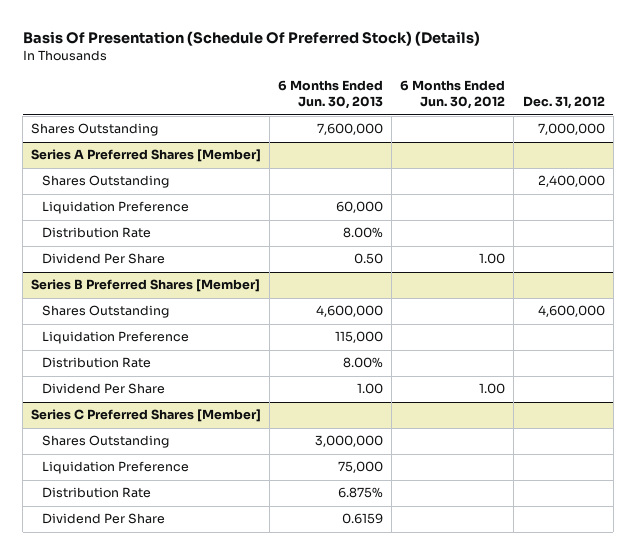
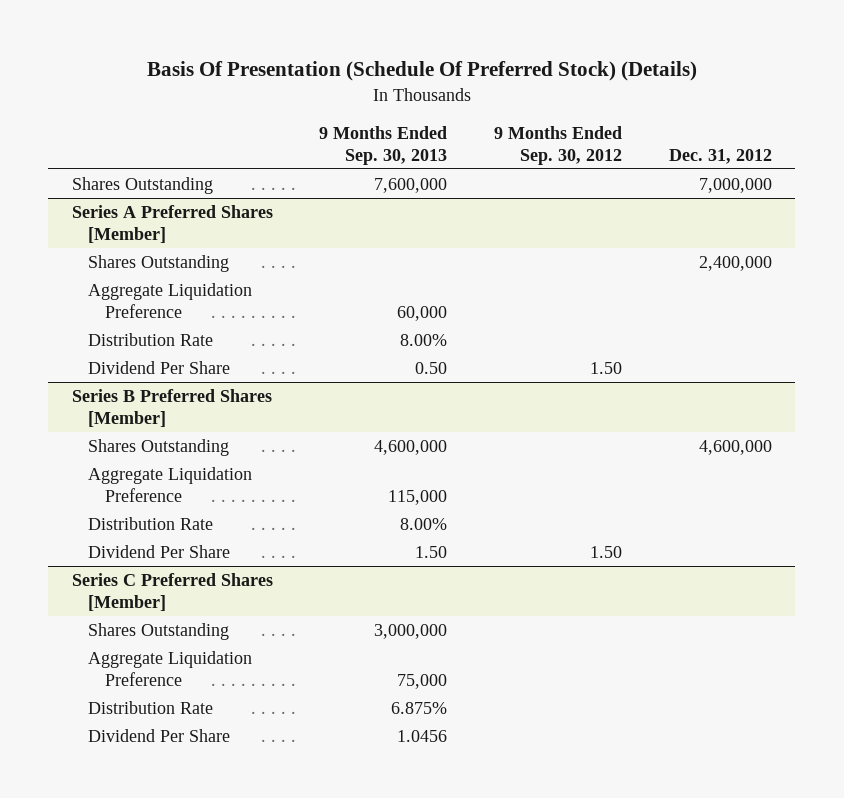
[278,80,384,110] 6 Months Ended Jun. 30, 2013 -> none
[400,80,506,110] 6 Months Ended Jun. 30, 2012 -> none
none -> [319,125,448,165] 9 Months Ended Sep. 30, 2013
none -> [494,125,623,165] 9 Months Ended Sep. 30, 2012
[41,201,189,215] Liquidation Preference -> [88,282,253,318] Aggregate Liquidation Preference
[41,331,189,345] Liquidation Preference -> [88,466,253,502] Aggregate Liquidation Preference
[41,461,189,475] Liquidation Preference -> [88,650,253,686] Aggregate Liquidation Preference

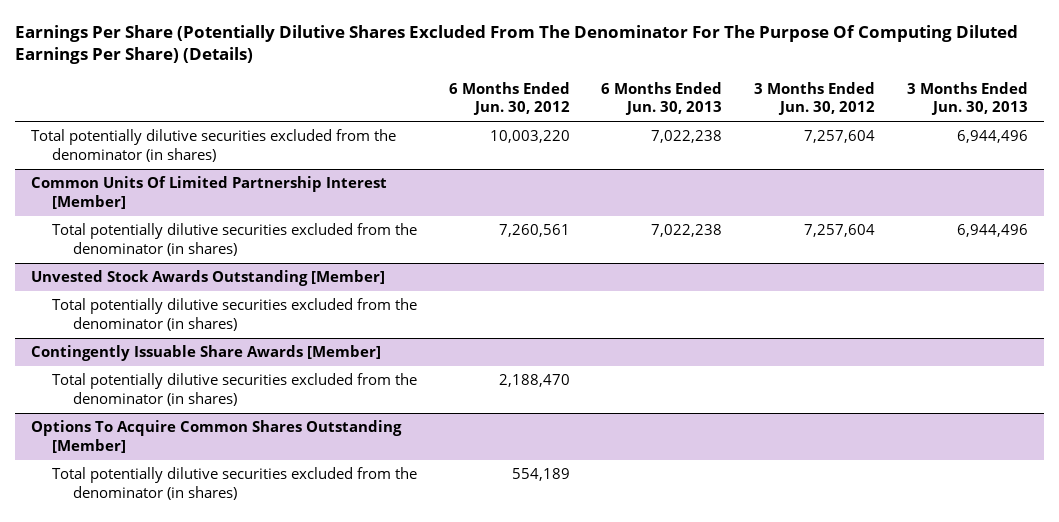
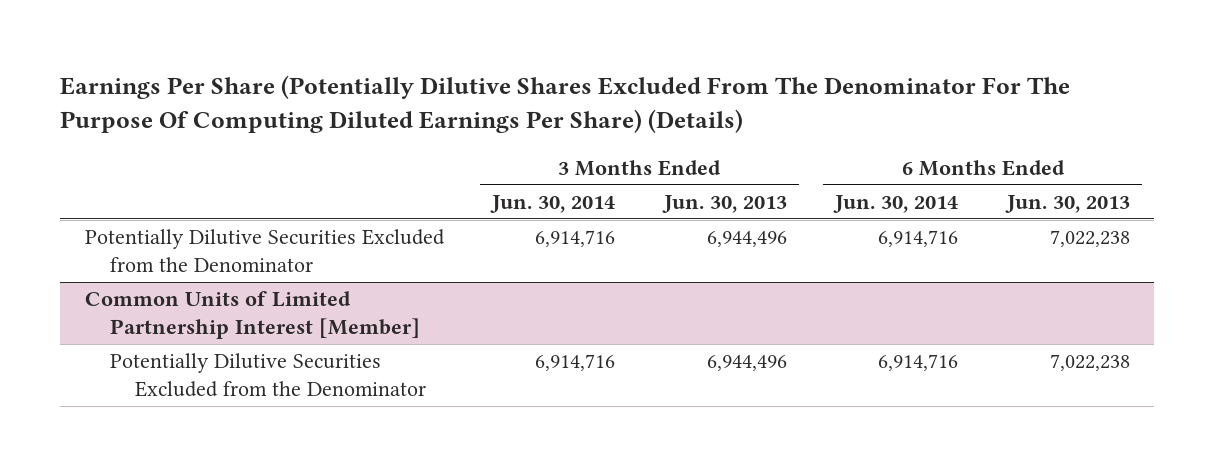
[448,82,570,116] 6 Months Ended Jun. 30, 2012 -> none
[754,82,876,116] 3 Months Ended Jun. 30, 2012 -> none
none -> [490,194,616,213] Jun. 30, 2014
none -> [833,194,959,213] Jun. 30, 2014
[31,270,386,287] Unvested Stock Awards Outstanding [Member] -> none
[52,298,418,331] Total potentially dilutive securities excluded from the denominator (in shares) -> none
[31,345,382,362] Contingently Issuable Share Awards [Member] -> none
[52,373,418,406] Total potentially dilutive securities excluded from the denominator (in shares) -> none
[31,420,403,453] Options To Acquire Common Shares Outstanding [Member] -> none
[52,467,418,500] Total potentially dilutive securities excluded from the denominator (in shares) -> none
[31,129,397,162] Total potentially dilutive securities excluded from the denominator (in shares) -> [84,229,445,273] Potentially Dilutive Securities Excluded from the Denominator
[31,176,388,209] Common Units Of Limited Partnership Interest [Member] -> [84,291,421,340] Common Units of Limited Partnership Interest [Member]
[52,223,418,256] Total potentially dilutive securities excluded from the denominator (in shares) -> [110,353,427,398] Potentially Dilutive Securities Excluded from the Denominator

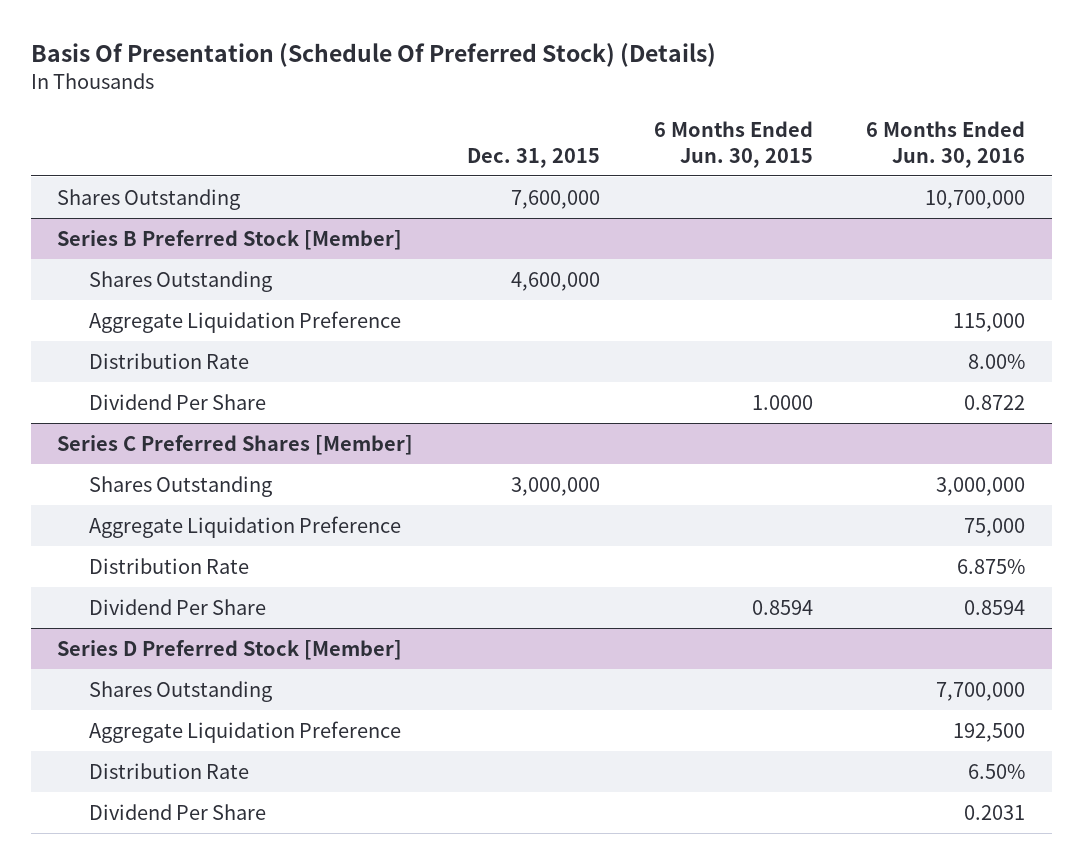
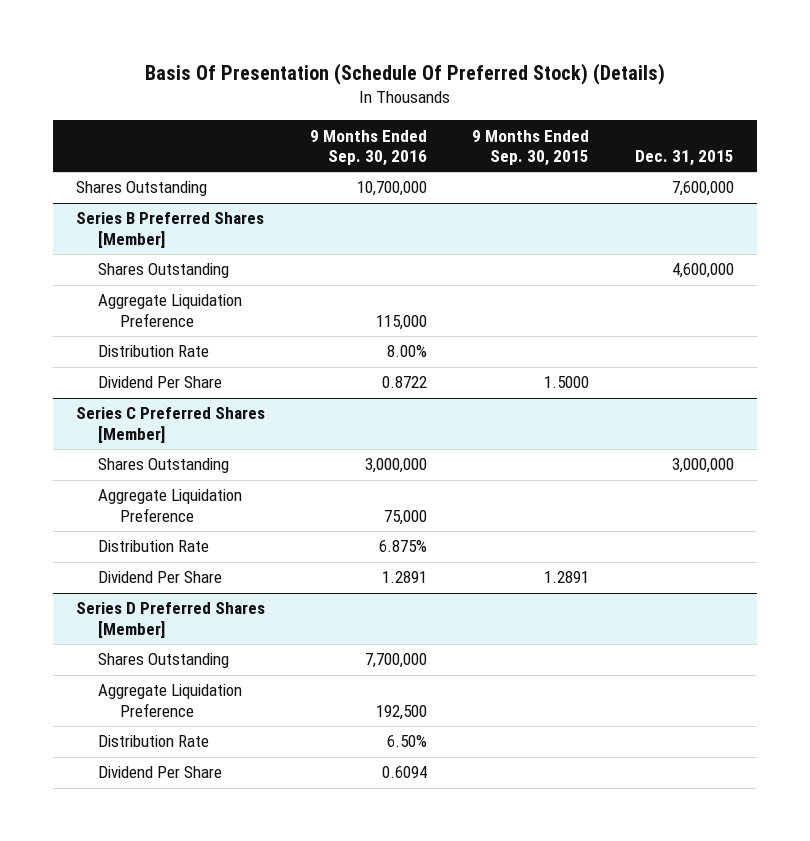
[653,120,813,168] 6 Months Ended Jun. 30, 2015 -> none
[866,120,1026,168] 6 Months Ended Jun. 30, 2016 -> none
none -> [310,129,428,167] 9 Months Ended Sep. 30, 2016
none -> [472,129,590,167] 9 Months Ended Sep. 30, 2015
[57,229,403,250] Series B Preferred Stock [Member] -> [75,212,264,249] Series B Preferred Shares [Member]
[57,639,403,660] Series D Preferred Stock [Member] -> [75,602,265,639] Series D Preferred Shares [Member]

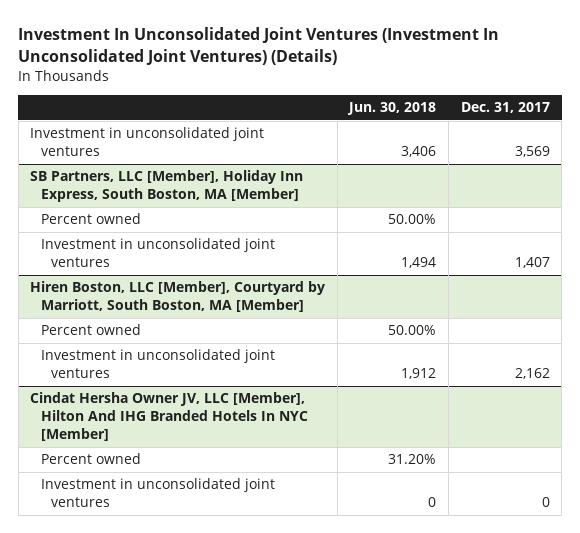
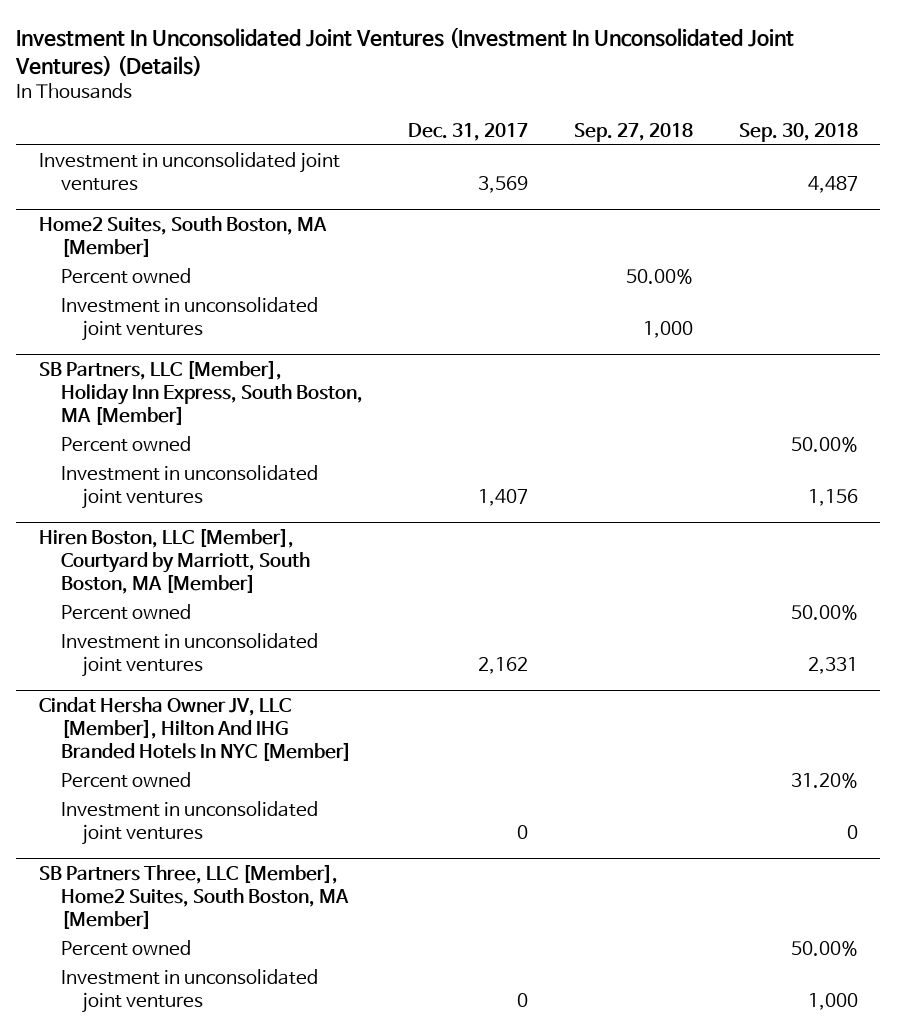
[347,102,437,116] Jun. 30, 2018 -> none
none -> [573,123,693,143] Sep. 27, 2018
none -> [738,123,858,143] Sep. 30, 2018
none -> [38,215,327,257] Home2 Suites, South Boston, MA [Member]
none -> [60,267,191,284] Percent owned
none -> [60,296,318,342] Investment in unconsolidated joint ventures
none -> [38,863,349,930] SB Partners Three, LLC [Member], Home2 Suites, South Boston, MA [Member]
none -> [60,939,191,956] Percent owned
none -> [60,968,318,1014] Investment in unconsolidated joint ventures

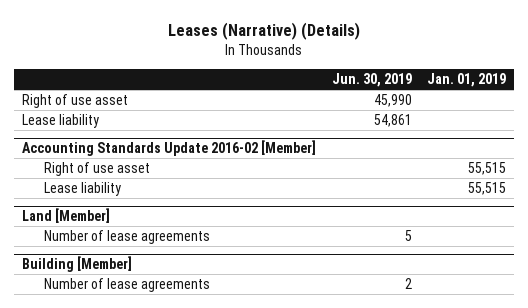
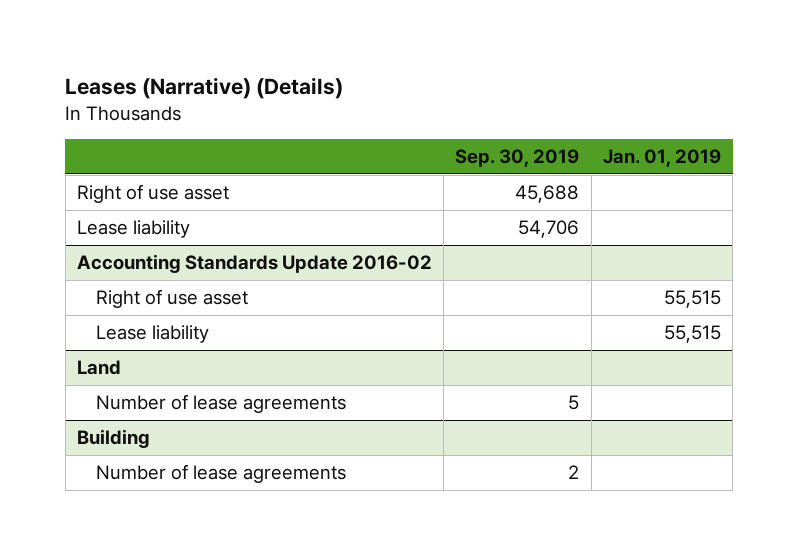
[331,73,412,88] Jun. 30, 2019 -> none
none -> [455,148,580,167] Sep. 30, 2019
[22,140,317,157] Accounting Standards Update 2016-02 [Member] -> [76,254,432,274] Accounting Standards Update 2016-02
[22,208,111,224] Land [Member] -> [76,360,121,376] Land
[22,256,133,273] Building [Member] -> [76,429,150,449] Building

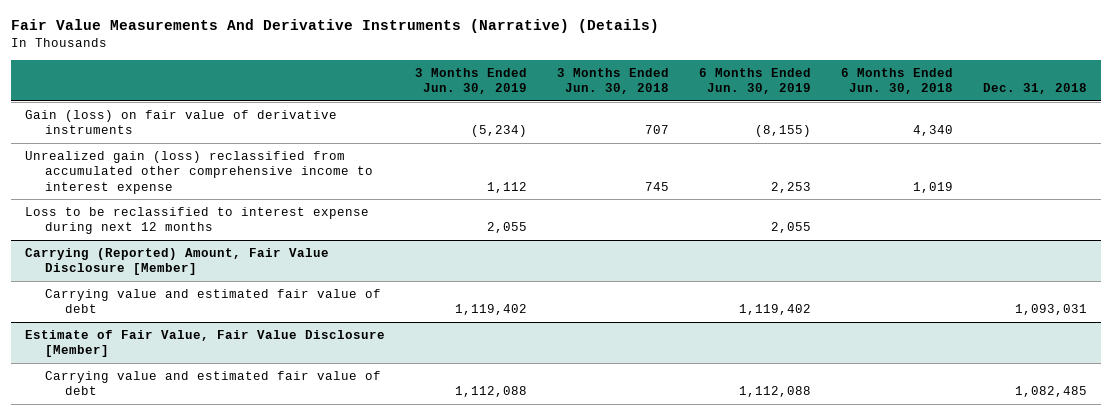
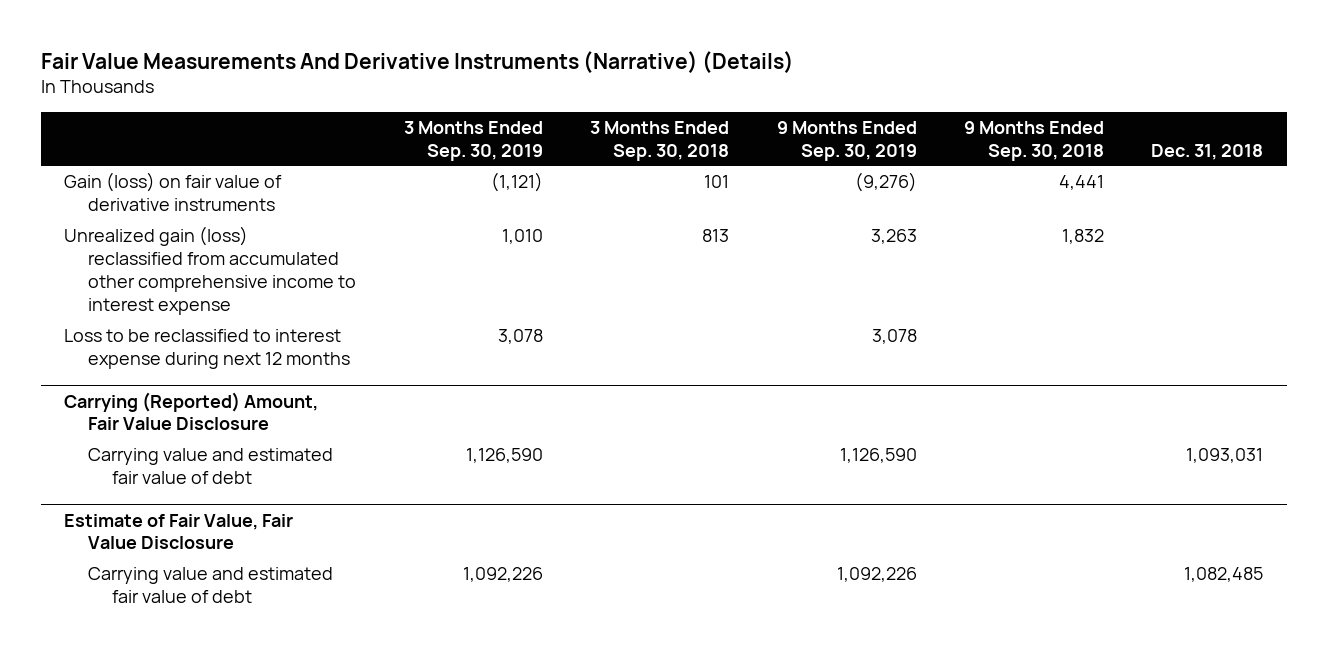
[415,67,528,95] 3 Months Ended Jun. 30, 2019 -> none
[557,67,670,95] 3 Months Ended Jun. 30, 2018 -> none
[698,67,811,95] 6 Months Ended Jun. 30, 2019 -> none
[840,67,953,95] 6 Months Ended Jun. 30, 2018 -> none
none -> [403,120,543,161] 3 Months Ended Sep. 30, 2019
none -> [590,120,730,161] 3 Months Ended Sep. 30, 2018
none -> [776,120,917,161] 9 Months Ended Sep. 30, 2019
none -> [963,120,1104,161] 9 Months Ended Sep. 30, 2018
[25,247,330,276] Carrying (Reported) Amount, Fair Value Disclosure [Member] -> [64,391,319,431] Carrying (Reported) Amount, Fair Value Disclosure
[25,329,386,358] Estimate of Fair Value, Fair Value Disclosure [Member] -> [64,513,294,550] Estimate of Fair Value, Fair Value Disclosure

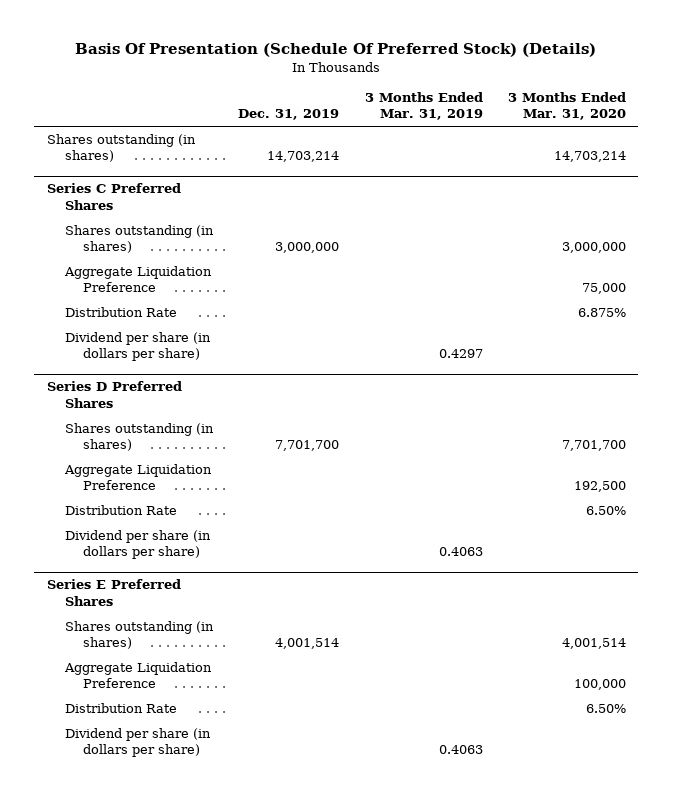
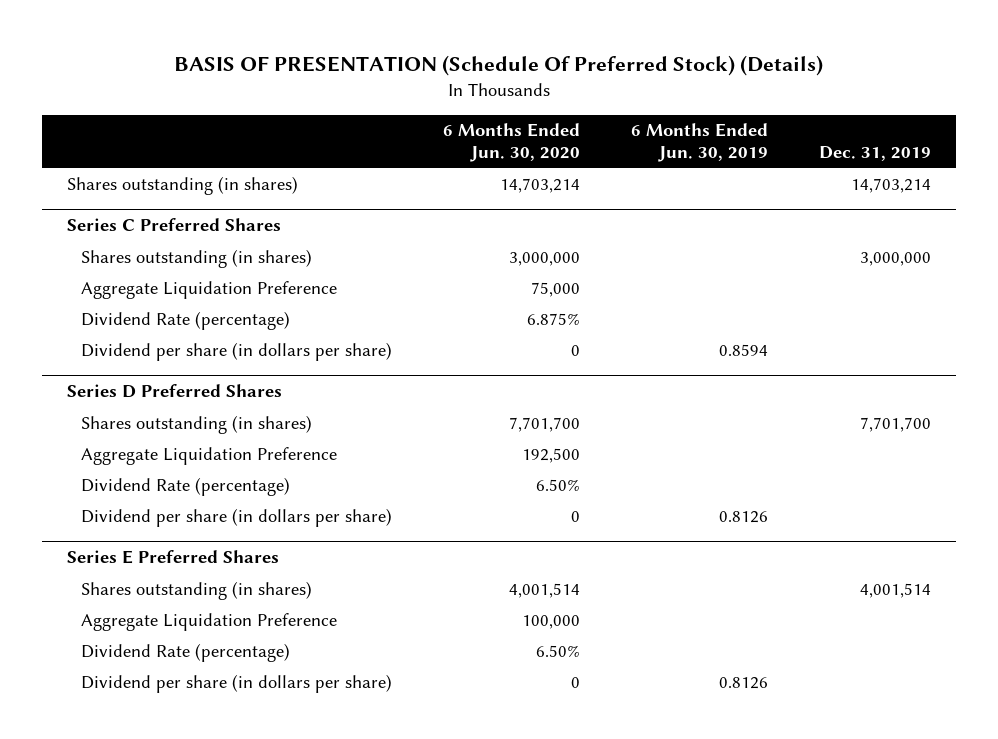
[75,43,597,58] Basis Of Presentation (Schedule Of Preferred Stock) (Details) -> [174,54,824,76] BASIS OF PRESENTATION (Schedule Of Preferred Stock) (Details)
[364,91,483,121] 3 Months Ended Mar. 31, 2019 -> none
[507,91,626,121] 3 Months Ended Mar. 31, 2020 -> none
none -> [443,123,581,162] 6 Months Ended Jun. 30, 2020
none -> [631,123,769,162] 6 Months Ended Jun. 30, 2019
[65,307,178,318] Distribution Rate -> [81,310,291,330] Dividend Rate (percentage)
[65,505,178,516] Distribution Rate -> [81,476,291,496] Dividend Rate (percentage)
[65,703,178,714] Distribution Rate -> [81,642,291,662] Dividend Rate (percentage)

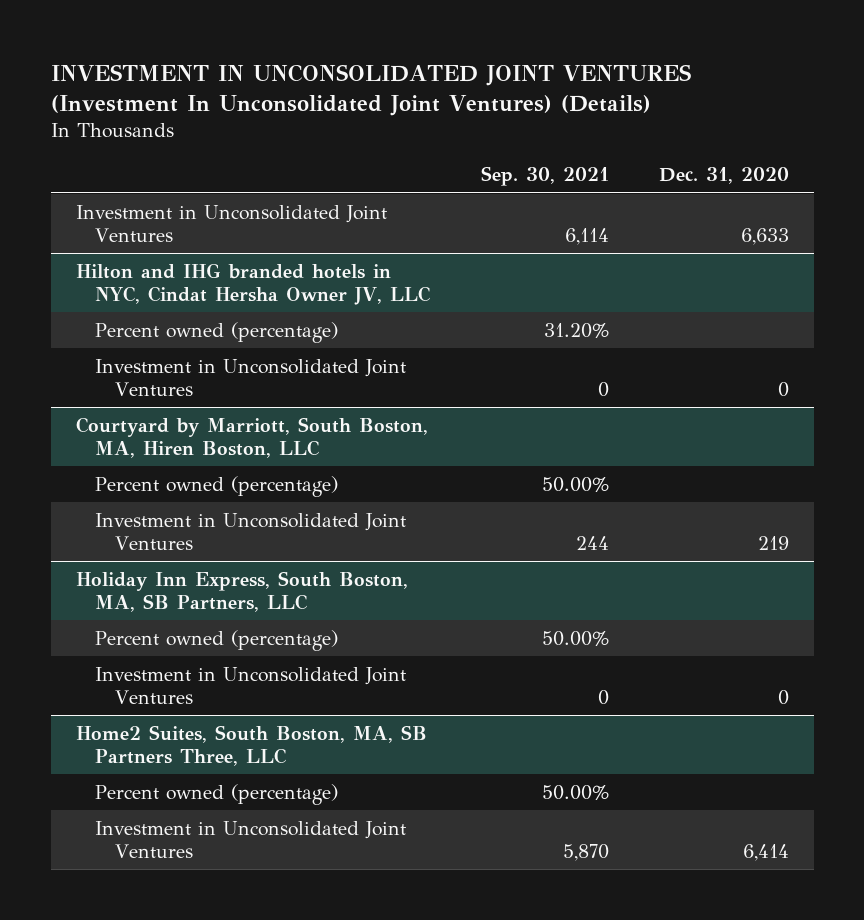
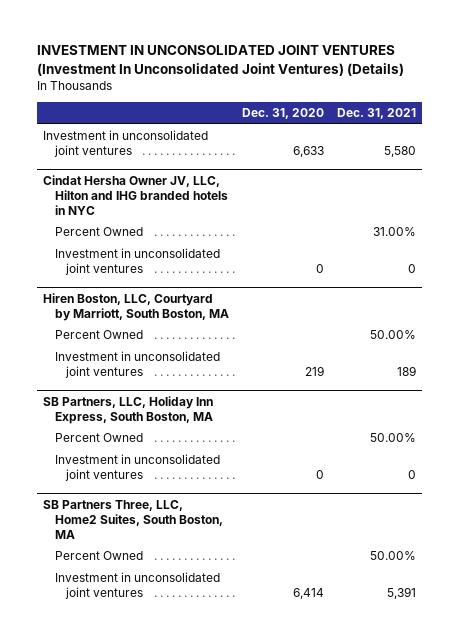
[480,166,609,187] Sep. 30, 2021 -> none
none -> [336,108,416,120] Dec. 31, 2021
[75,204,387,242] Investment in Unconsolidated Joint Ventures -> [43,130,209,158] Investment in unconsolidated joint ventures
[75,262,432,305] Hilton and IHG branded hotels in NYC, Cindat Hersha Owner JV, LLC -> [43,174,228,215] Cindat Hersha Owner JV, LLC, Hilton and IHG branded hotels in NYC
[95,321,339,343] Percent owned (percentage) -> [54,227,143,237] Percent Owned
[95,358,407,396] Investment in Unconsolidated Joint Ventures -> [54,248,220,276] Investment in unconsolidated joint ventures
[75,416,428,458] Courtyard by Marriott, South Boston, MA, Hiren Boston, LLC -> [43,292,229,321] Hiren Boston, LLC, Courtyard by Marriott, South Boston, MA
[95,475,339,497] Percent owned (percentage) -> [54,330,143,340] Percent Owned
[95,512,407,550] Investment in Unconsolidated Joint Ventures -> [54,351,220,379] Investment in unconsolidated joint ventures
[75,570,408,612] Holiday Inn Express, South Boston, MA, SB Partners, LLC -> [43,395,214,424] SB Partners, LLC, Holiday Inn Express, South Boston, MA
[95,629,339,651] Percent owned (percentage) -> [54,433,143,443] Percent Owned
[95,666,407,704] Investment in Unconsolidated Joint Ventures -> [54,454,220,482] Investment in unconsolidated joint ventures
[75,724,427,766] Home2 Suites, South Boston, MA, SB Partners Three, LLC -> [43,499,223,539] SB Partners Three, LLC, Home2 Suites, South Boston, MA
[95,783,339,805] Percent owned (percentage) -> [54,551,143,561] Percent Owned
[95,820,407,858] Investment in Unconsolidated Joint Ventures -> [54,572,220,600] Investment in unconsolidated joint ventures

